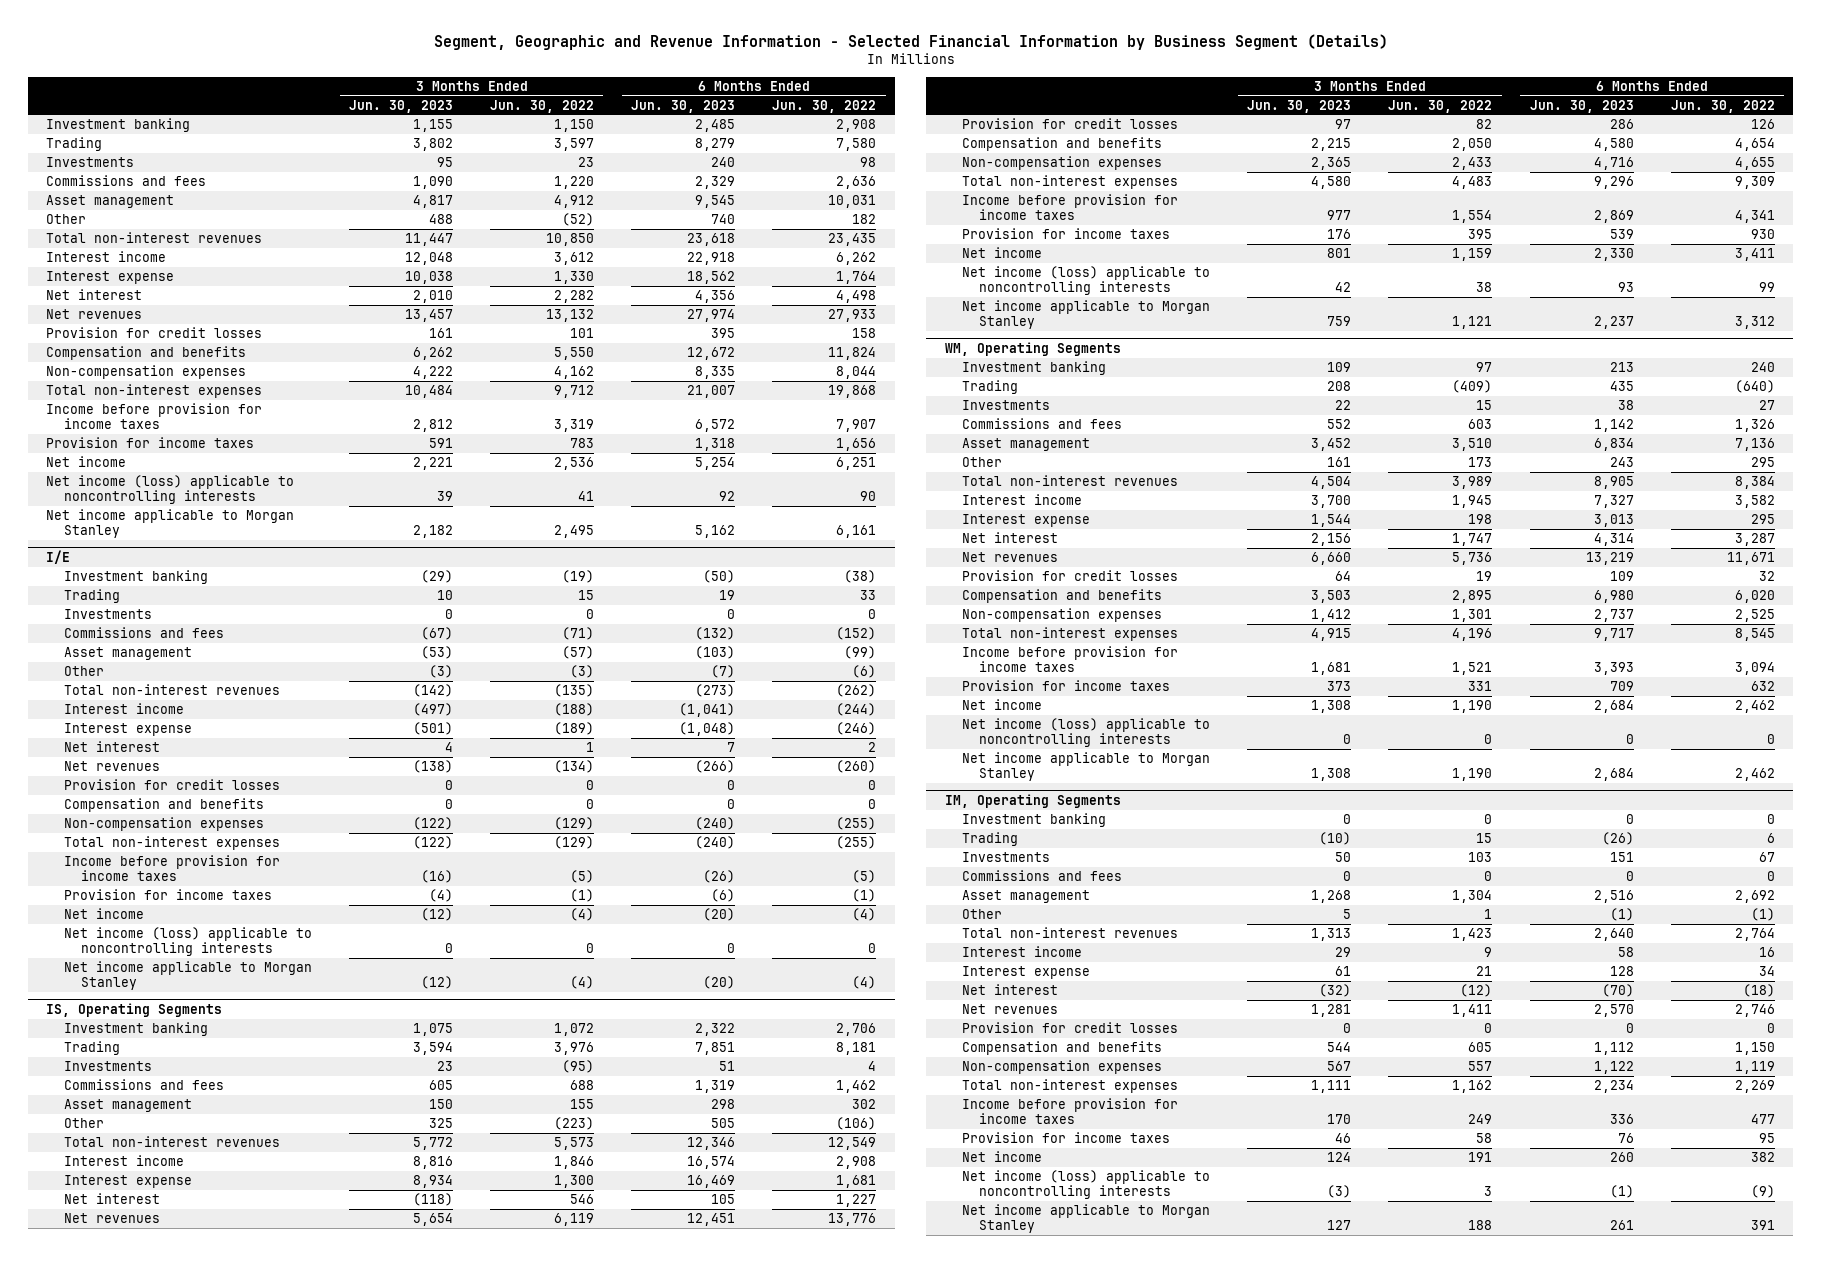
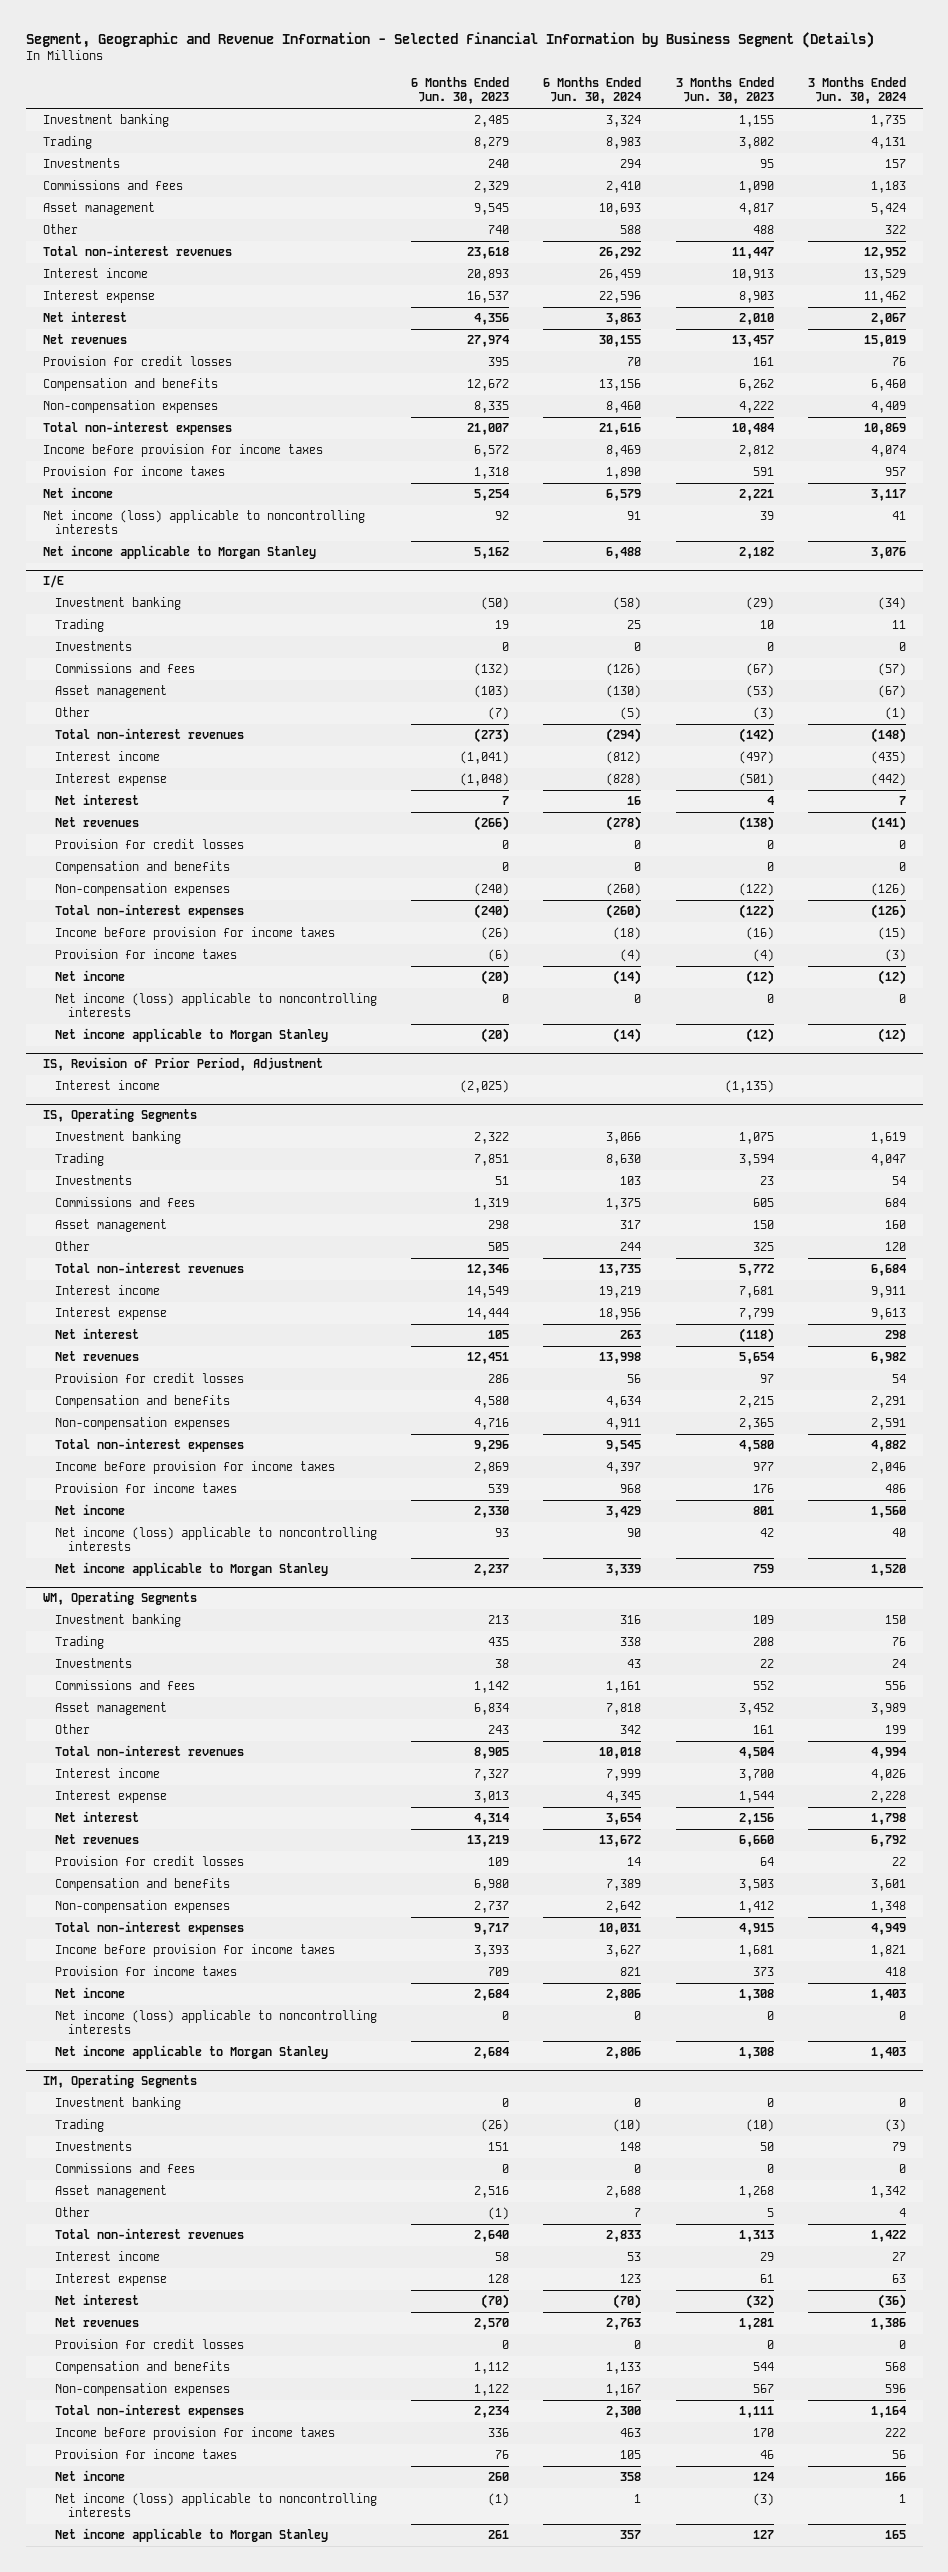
[490,99,595,113] Jun. 30, 2022 -> none
[772,99,877,113] Jun. 30, 2022 -> none
none -> [543,77,642,105] 6 Months Ended Jun. 30, 2024
none -> [807,77,906,105] 3 Months Ended Jun. 30, 2024
[404,252,453,266] 12,048 -> [731,269,774,282] 10,913
[687,252,736,266] 22,918 -> [467,269,510,282] 20,893
[404,271,453,285] 10,038 -> [738,291,774,304] 8,903
[687,271,736,285] 18,562 -> [467,291,510,304] 16,537
none -> [42,1057,323,1072] IS, Revision of Prior Period, Adjustment
none -> [55,1080,161,1091] Interest income
[412,1156,453,1170] 8,816 -> [738,1286,774,1299] 7,681
[687,1156,736,1170] 16,574 -> [467,1286,510,1299] 14,549
[412,1175,453,1189] 8,934 -> [738,1308,774,1321] 7,799
[687,1175,736,1189] 16,469 -> [467,1308,510,1321] 14,444

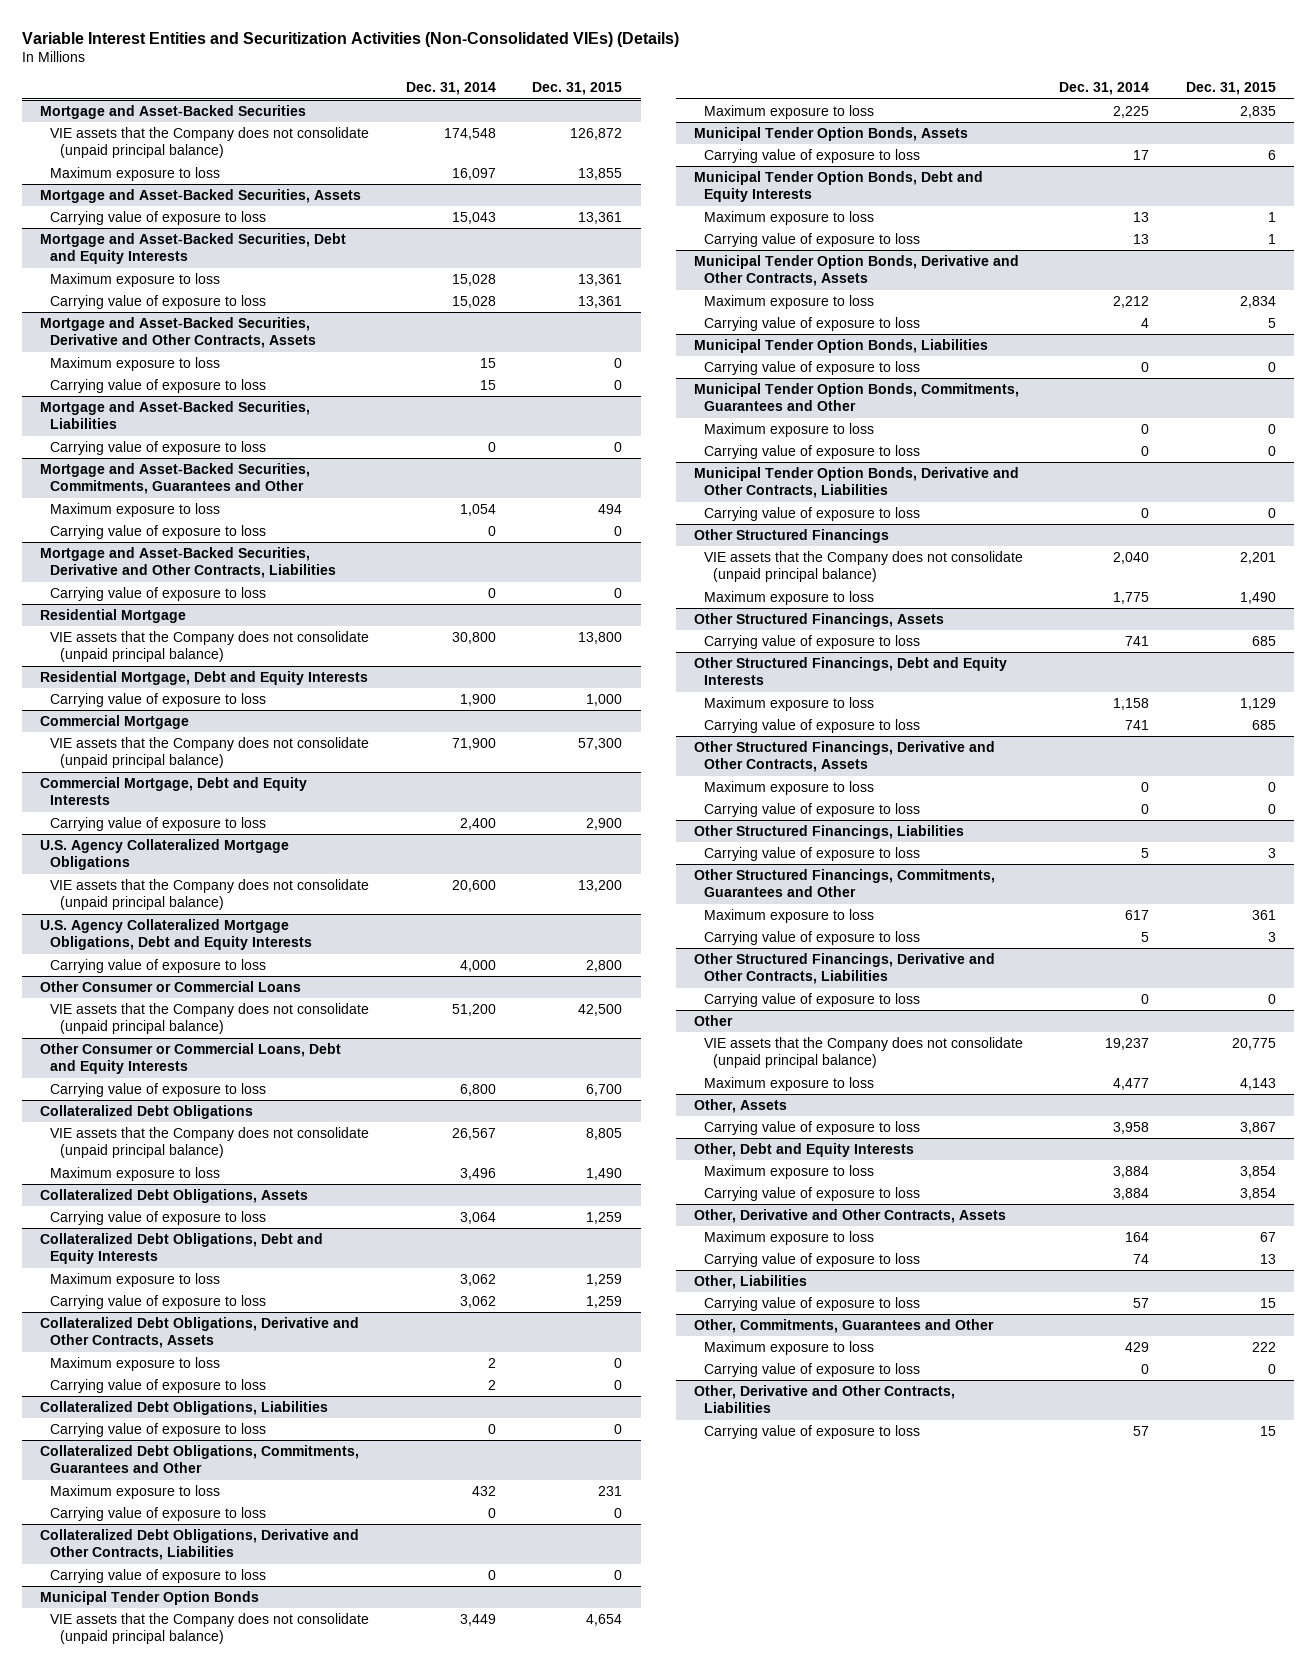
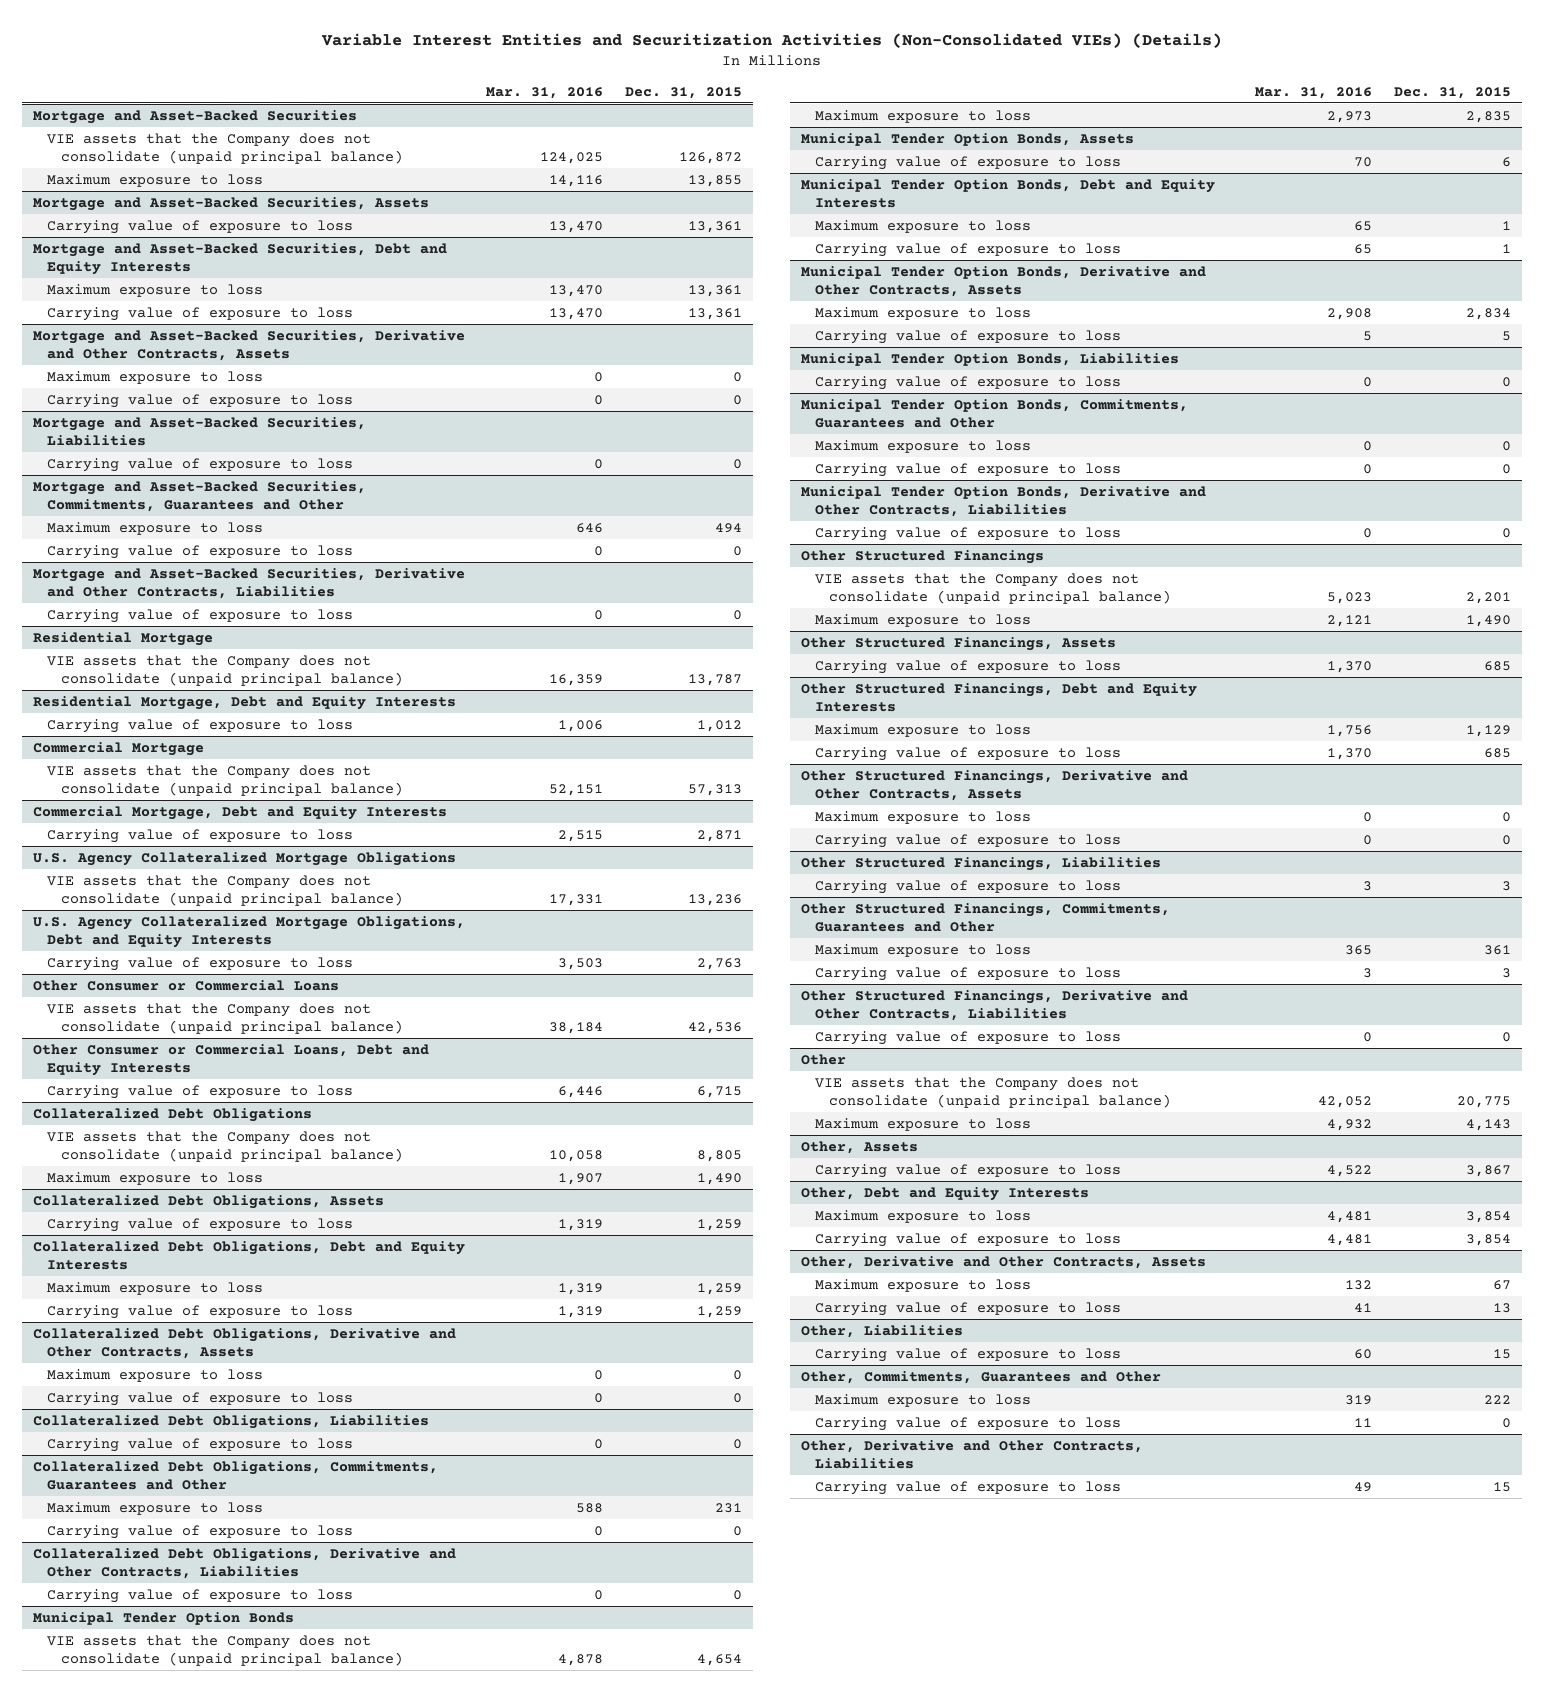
[405,82,496,96] Dec. 31, 2014 -> none
none -> [486,86,604,99] Mar. 31, 2016
[578,631,623,644] 13,800 -> [688,673,743,686] 13,787
[586,693,623,706] 1,000 -> [697,719,743,732] 1,012
[578,737,623,750] 57,300 -> [688,783,743,796] 57,313
[586,817,623,830] 2,900 -> [697,829,743,842] 2,871
[578,879,623,892] 13,200 -> [688,893,743,906] 13,236
[586,959,623,972] 2,800 -> [697,957,743,970] 2,763
[578,1003,623,1016] 42,500 -> [688,1021,743,1034] 42,536
[586,1083,623,1096] 6,700 -> [697,1085,743,1098] 6,715

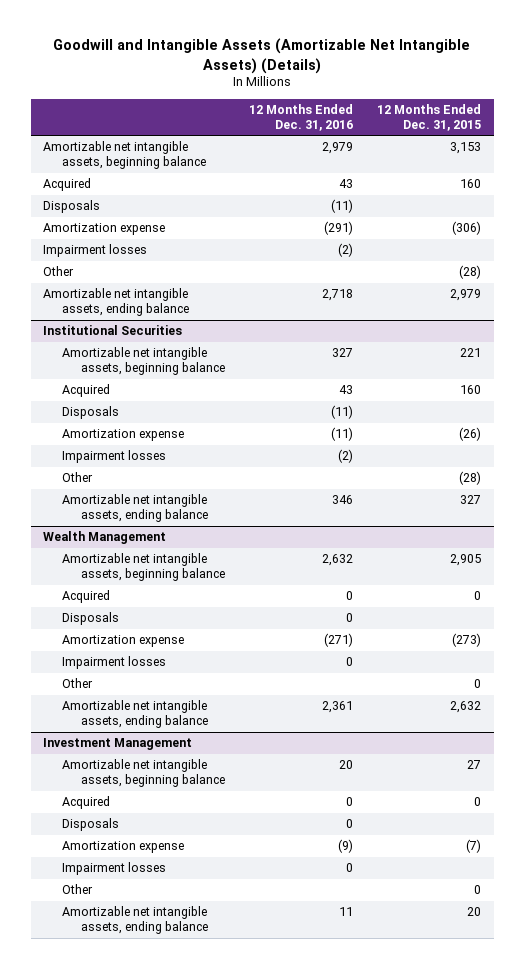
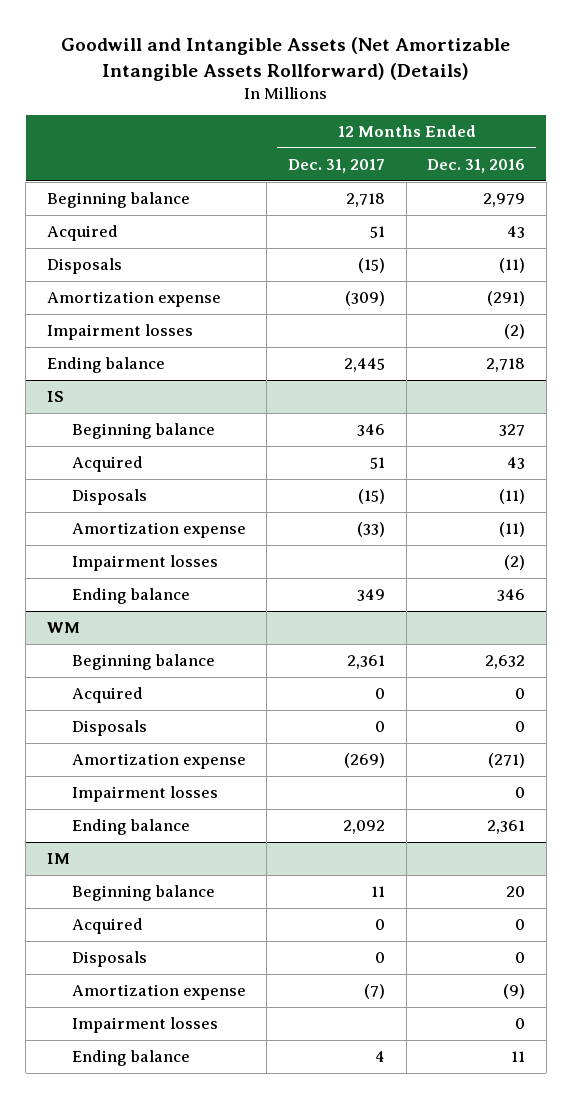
[53,38,471,74] Goodwill and Intangible Assets (Amortizable Net Intangible Assets) (Details) -> [60,37,510,81] Goodwill and Intangible Assets (Net Amortizable Intangible Assets Rollforward) (Details)
[377,104,482,131] 12 Months Ended Dec. 31, 2015 -> none
none -> [288,159,386,174] Dec. 31, 2017
[42,141,207,170] Amortizable net intangible assets, beginning balance -> [46,192,190,209] Beginning balance
[42,266,74,277] Other -> none
[42,288,190,317] Amortizable net intangible assets, ending balance -> [46,357,165,374] Ending balance
[42,325,182,336] Institutional Securities -> [46,391,64,403] IS
[62,347,226,376] Amortizable net intangible assets, beginning balance -> [71,423,215,440] Beginning balance
[62,472,94,483] Other -> none
[62,494,209,523] Amortizable net intangible assets, ending balance -> [71,588,190,605] Ending balance
[42,531,166,545] Wealth Management -> [46,622,80,634] WM
[62,553,226,582] Amortizable net intangible assets, beginning balance -> [71,654,215,671] Beginning balance
[62,678,94,689] Other -> none
[62,700,209,729] Amortizable net intangible assets, ending balance -> [71,819,190,836] Ending balance
[42,738,192,751] Investment Management -> [46,853,70,865] IM
[62,759,226,788] Amortizable net intangible assets, beginning balance -> [71,885,215,902] Beginning balance
[62,884,94,895] Other -> none
[62,906,209,935] Amortizable net intangible assets, ending balance -> [71,1050,190,1067] Ending balance

